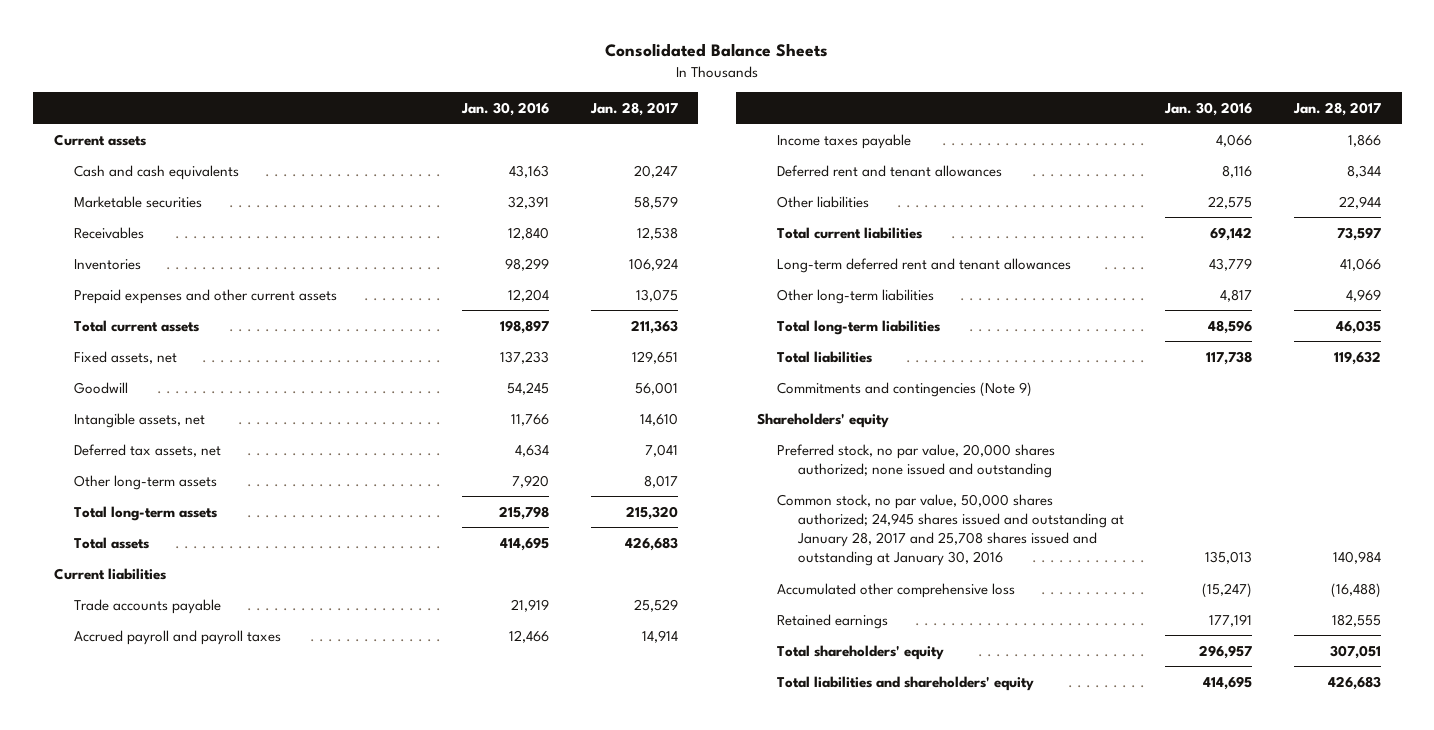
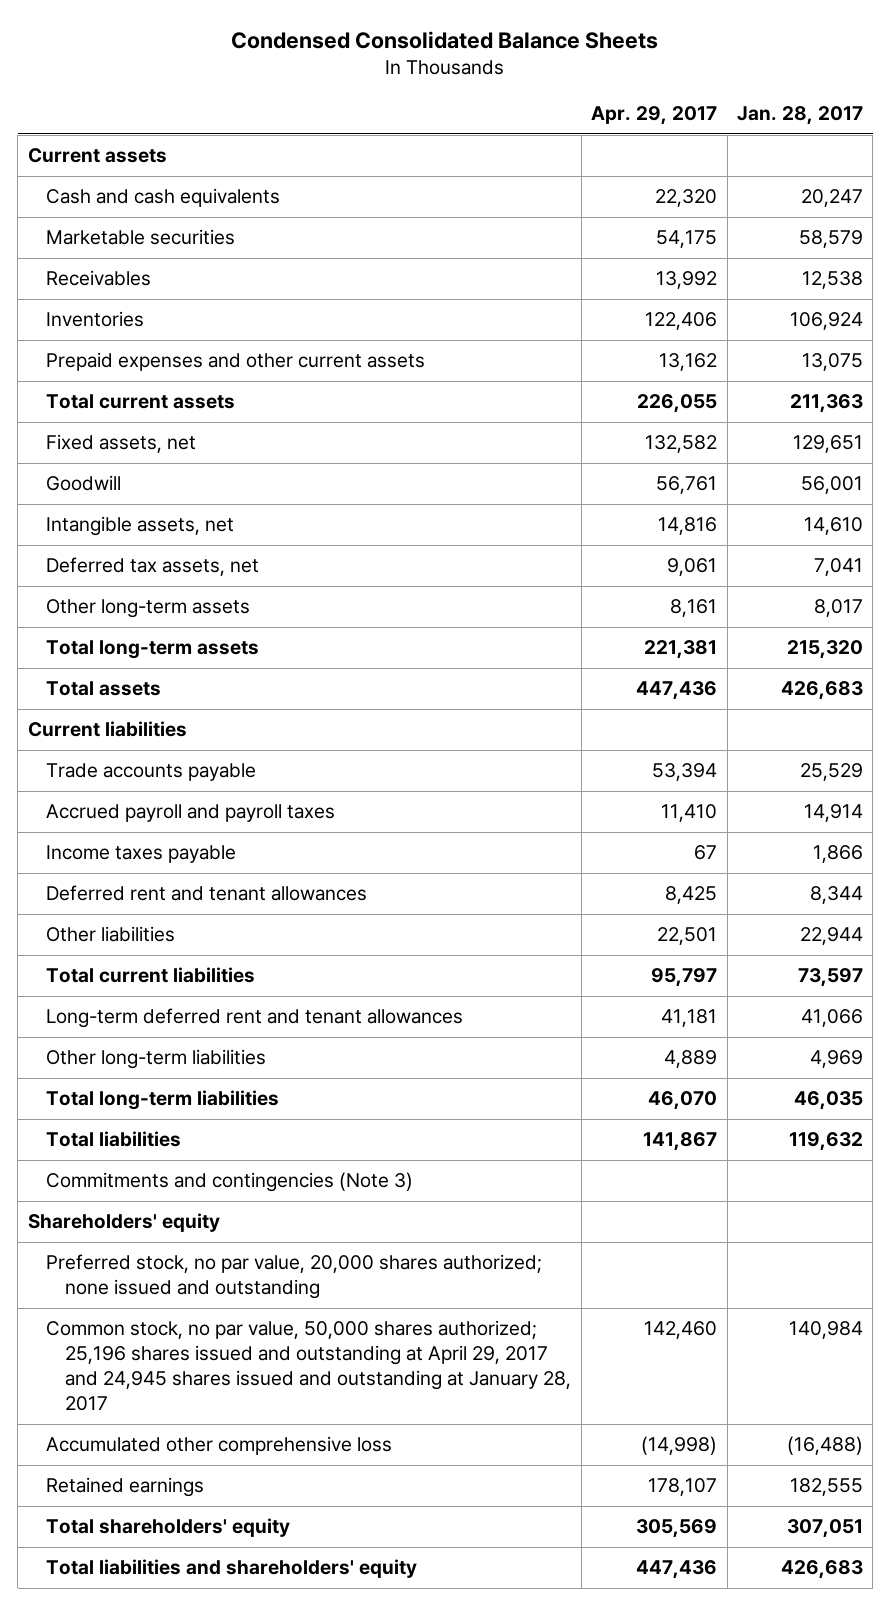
[605,43,829,58] Consolidated Balance Sheets -> [231,30,659,49] Condensed Consolidated Balance Sheets
[461,101,550,116] Jan. 30, 2016 -> none
none -> [591,106,718,126] Apr. 29, 2017
[777,381,1033,397] Commitments and contingencies (Note 9) -> [46,1172,414,1193] Commitments and contingencies (Note 3)
[777,493,1124,567] Common stock, no par value, 50,000 shares authorized; 24,945 shares issued and outstanding at January 28, 2017 and 25,708 shares issued and outstanding at January 30, 2016 -> [46,1320,572,1412] Common stock, no par value, 50,000 shares authorized; 25,196 shares issued and outstanding at April 29, 2017 and 24,945 shares issued and outstanding at January 28, 2017

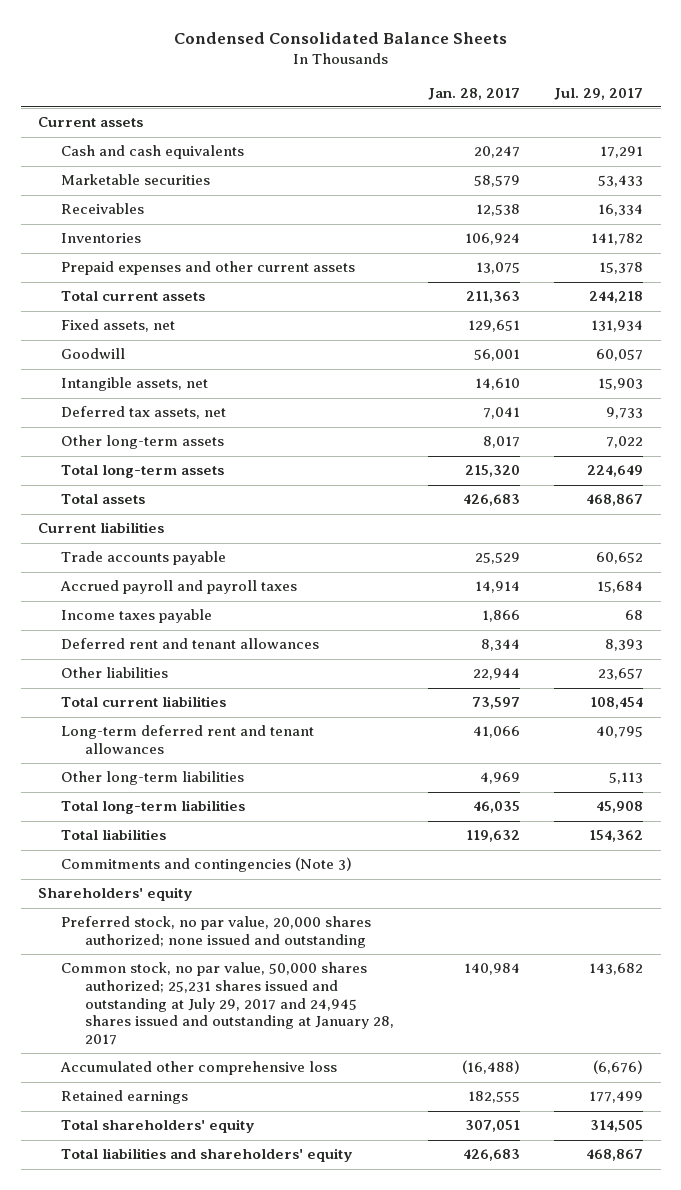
[591,106,718,126] Apr. 29, 2017 -> none
none -> [554,87,644,100] Jul. 29, 2017
[46,1320,572,1412] Common stock, no par value, 50,000 shares authorized; 25,196 shares issued and outstanding at April 29, 2017 and 24,945 shares issued and outstanding at January 28, 2017 -> [61,962,394,1046] Common stock, no par value, 50,000 shares authorized; 25,231 shares issued and outstanding at July 29, 2017 and 24,945 shares issued and outstanding at January 28, 2017

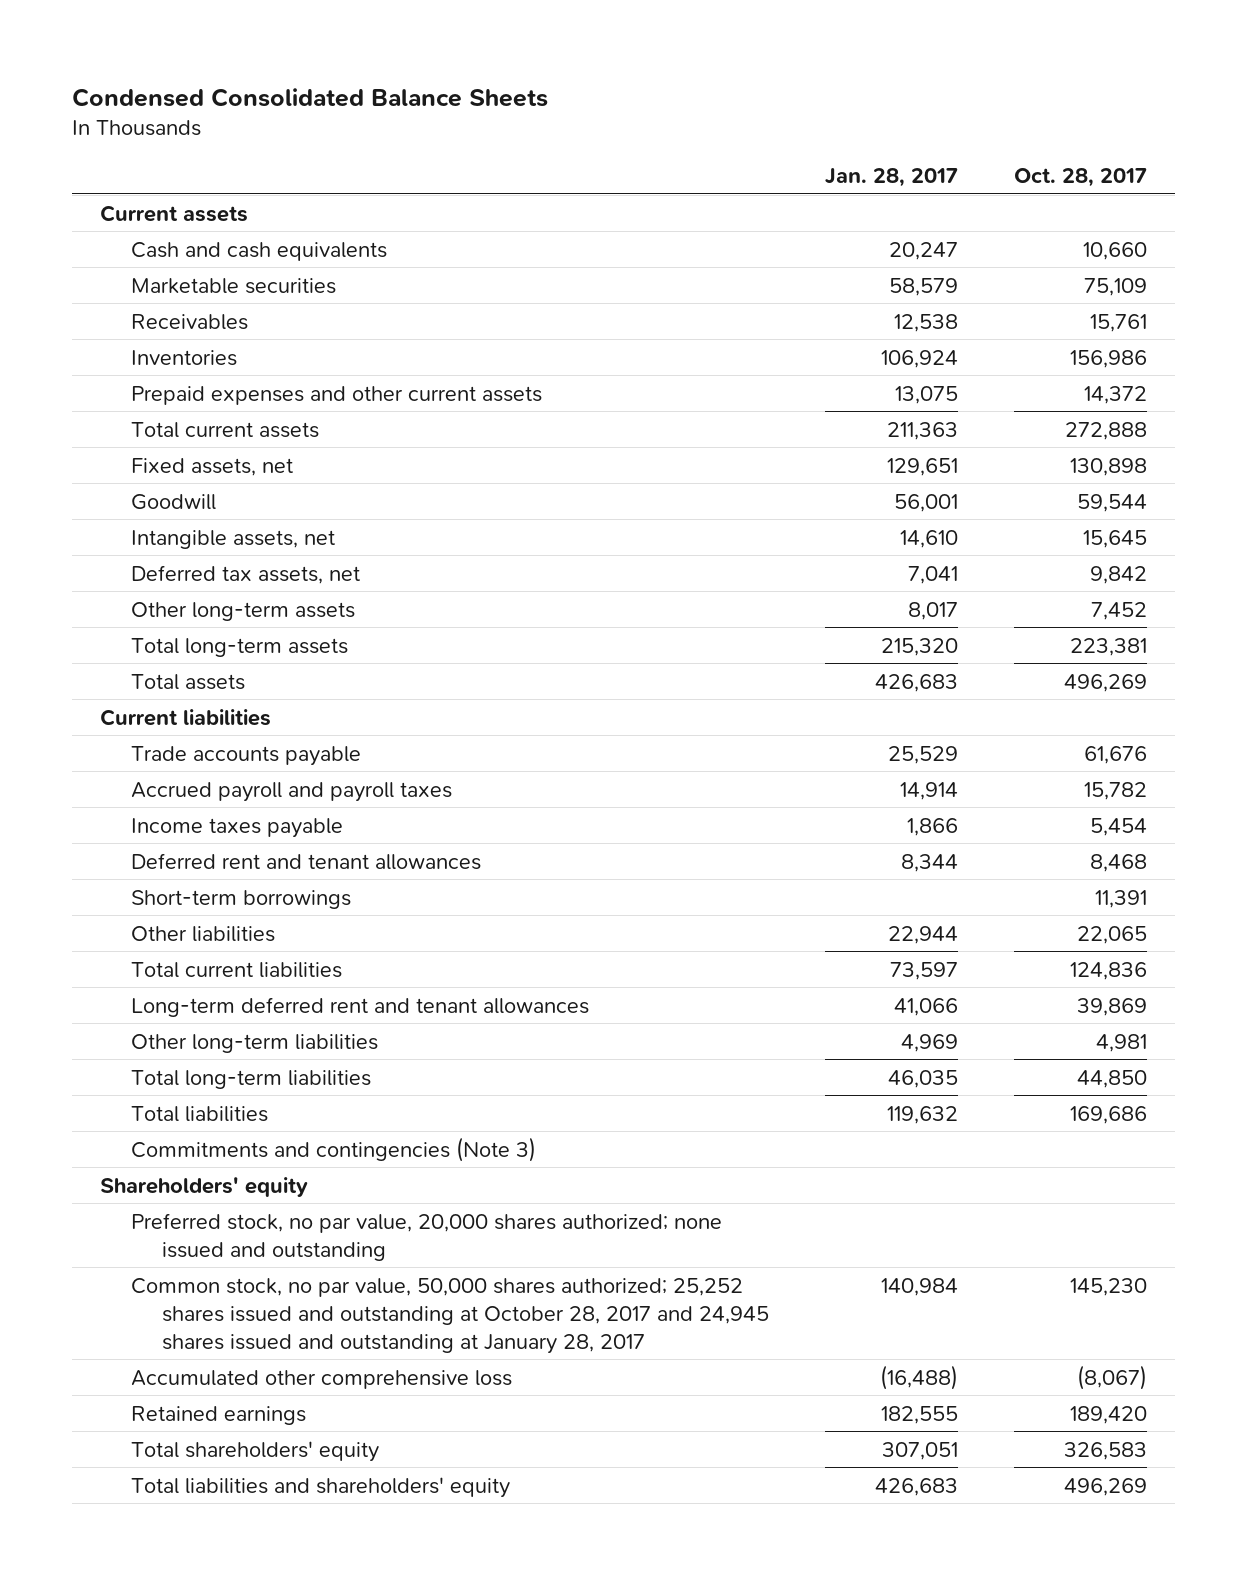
[554,87,644,100] Jul. 29, 2017 -> none
none -> [1014,167,1148,187] Oct. 28, 2017
none -> [130,889,351,909] Short-term borrowings
[61,962,394,1046] Common stock, no par value, 50,000 shares authorized; 25,231 shares issued and outstanding at July 29, 2017 and 24,945 shares issued and outstanding at January 28, 2017 -> [130,1277,769,1354] Common stock, no par value, 50,000 shares authorized; 25,252 shares issued and outstanding at October 28, 2017 and 24,945 shares issued and outstanding at January 28, 2017

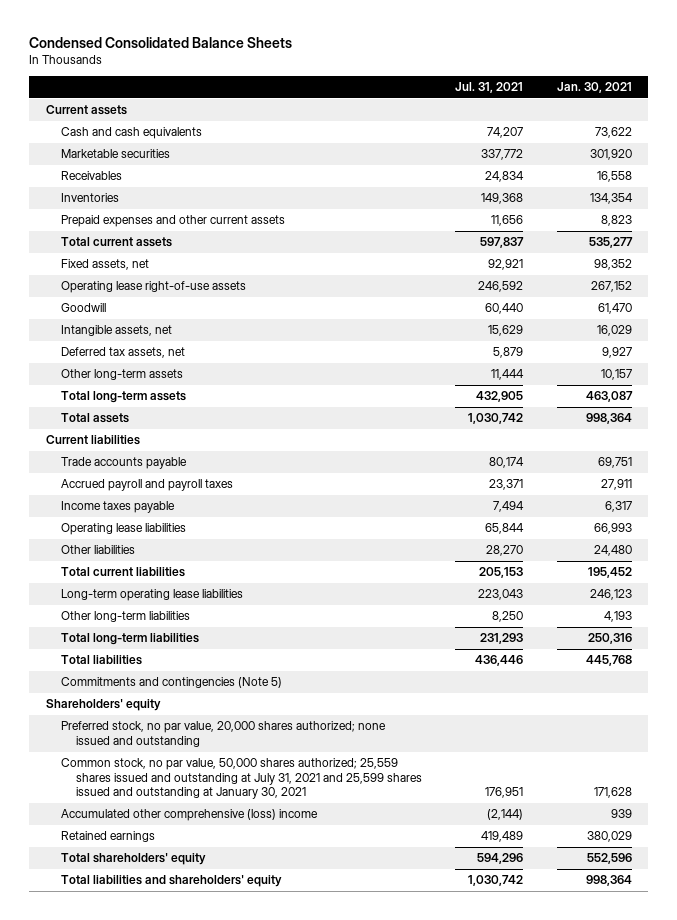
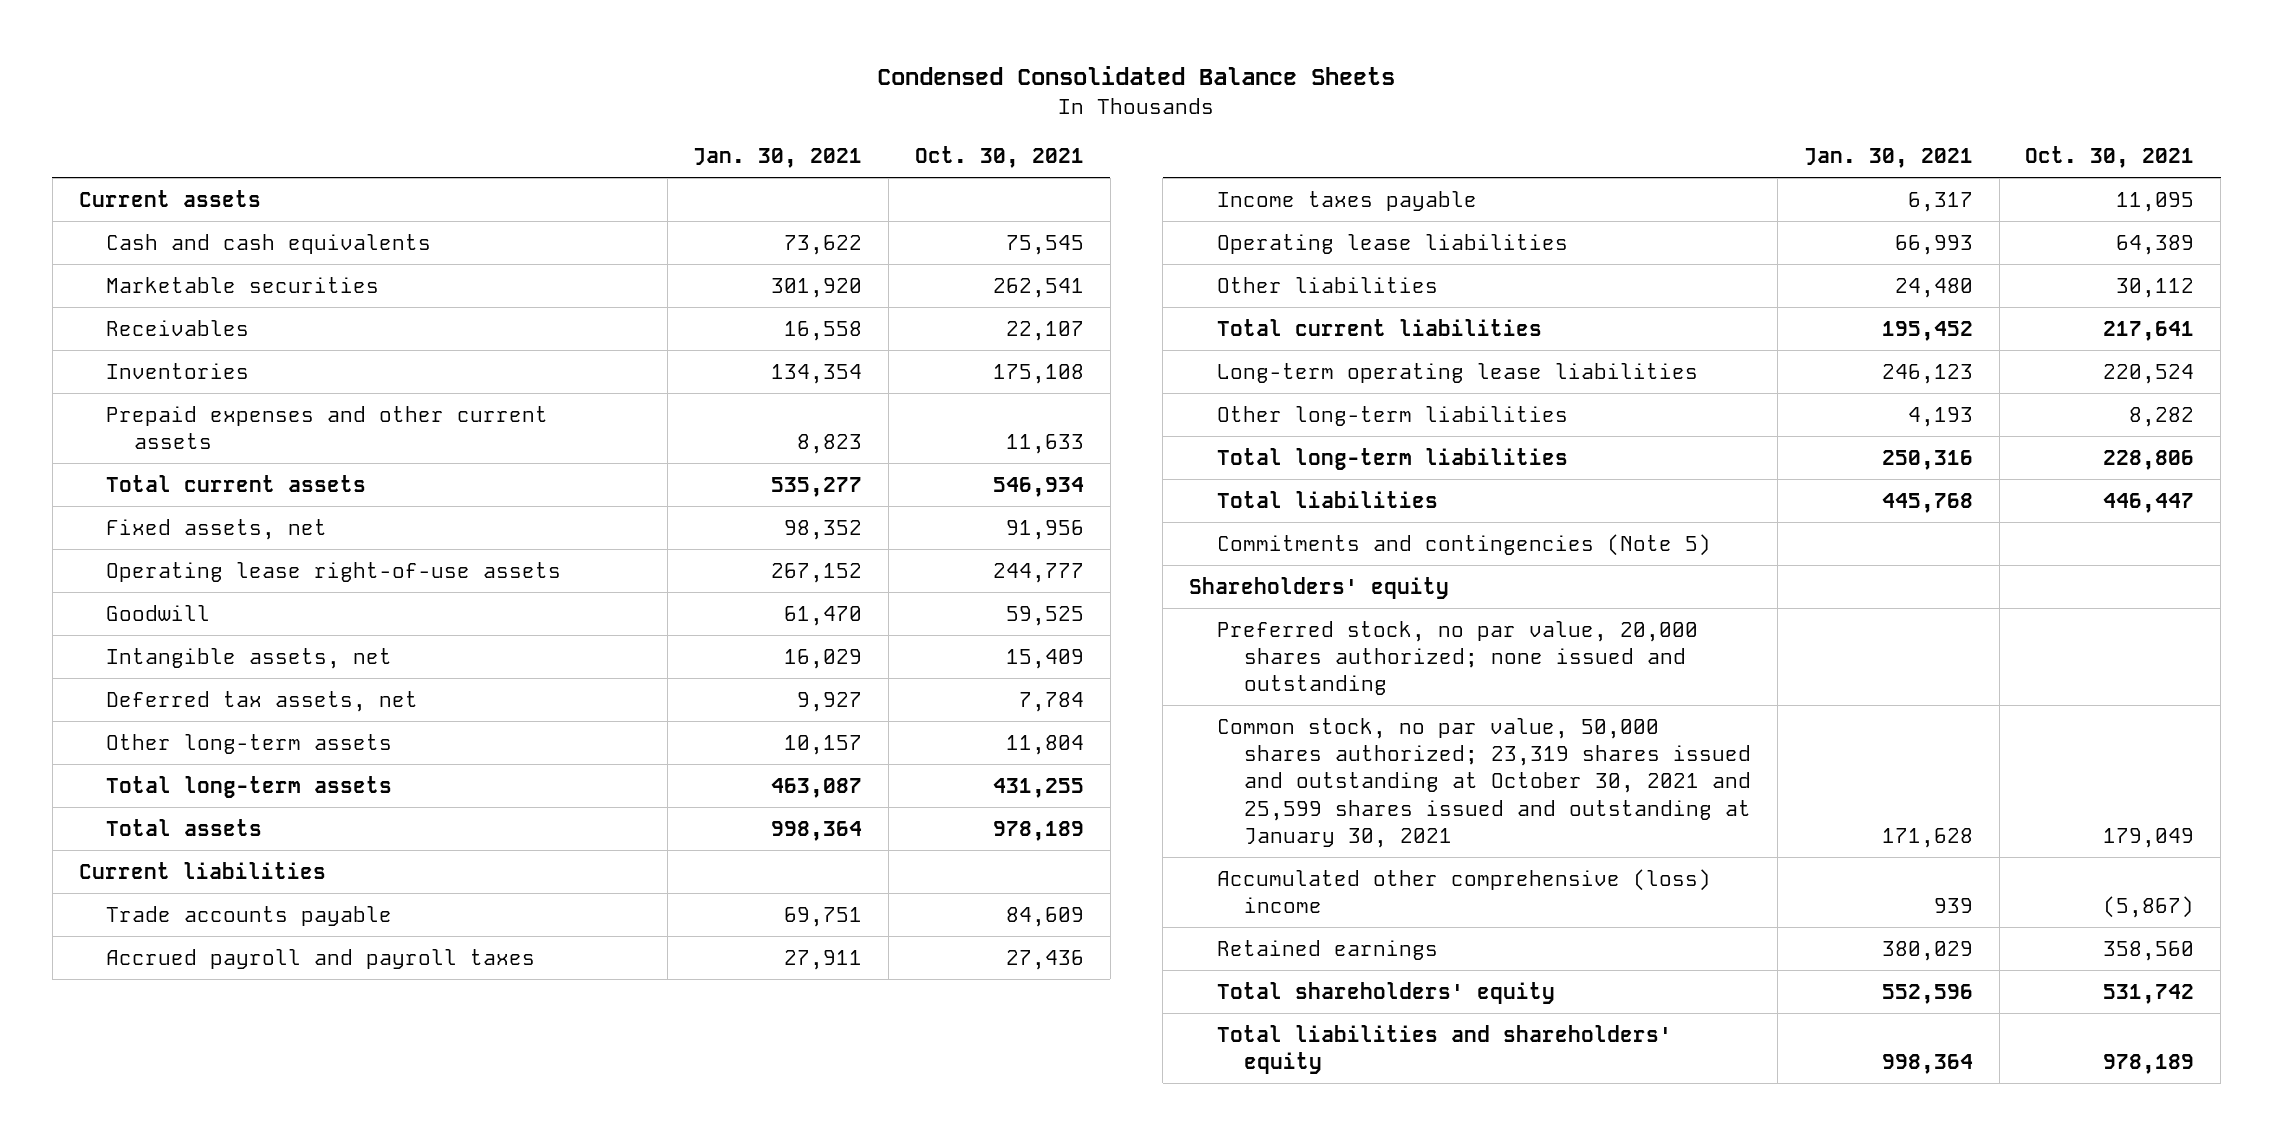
[455,82,524,94] Jul. 31, 2021 -> none
none -> [914,146,1084,169] Oct. 30, 2021
[60,758,422,800] Common stock, no par value, 50,000 shares authorized; 25,559 shares issued and outstanding at July 31, 2021 and 25,599 shares issued and outstanding at January 30, 2021 -> [1216,717,1752,849] Common stock, no par value, 50,000 shares authorized; 23,319 shares issued and outstanding at October 30, 2021 and 25,599 shares issued and outstanding at January 30, 2021

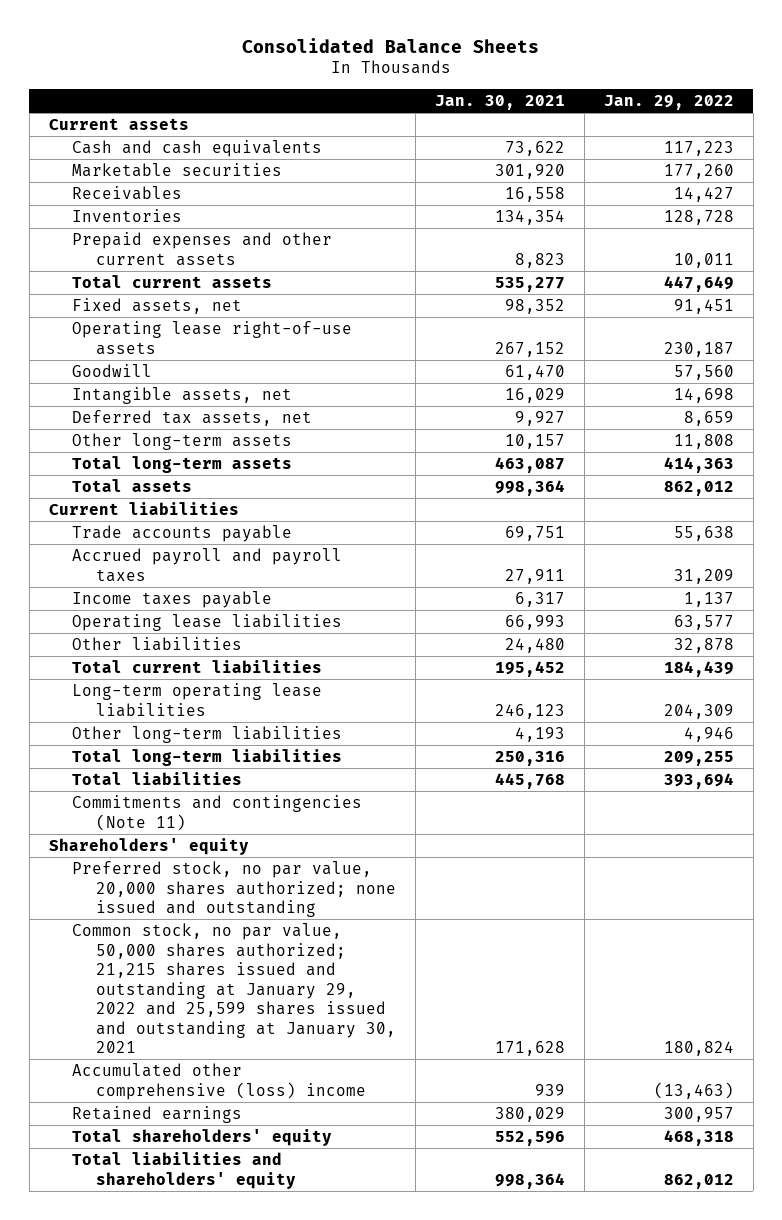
[877,66,1396,86] Condensed Consolidated Balance Sheets -> [242,37,540,53] Consolidated Balance Sheets
[914,146,1084,169] Oct. 30, 2021 -> none
none -> [603,94,734,110] Jan. 29, 2022
[1216,533,1711,556] Commitments and contingencies (Note 5) -> [72,795,363,831] Commitments and contingencies (Note 11)
[1216,717,1752,849] Common stock, no par value, 50,000 shares authorized; 23,319 shares issued and outstanding at October 30, 2021 and 25,599 shares issued and outstanding at January 30, 2021 -> [72,923,396,1053] Common stock, no par value, 50,000 shares authorized; 21,215 shares issued and outstanding at January 29, 2022 and 25,599 shares issued and outstanding at January 30, 2021

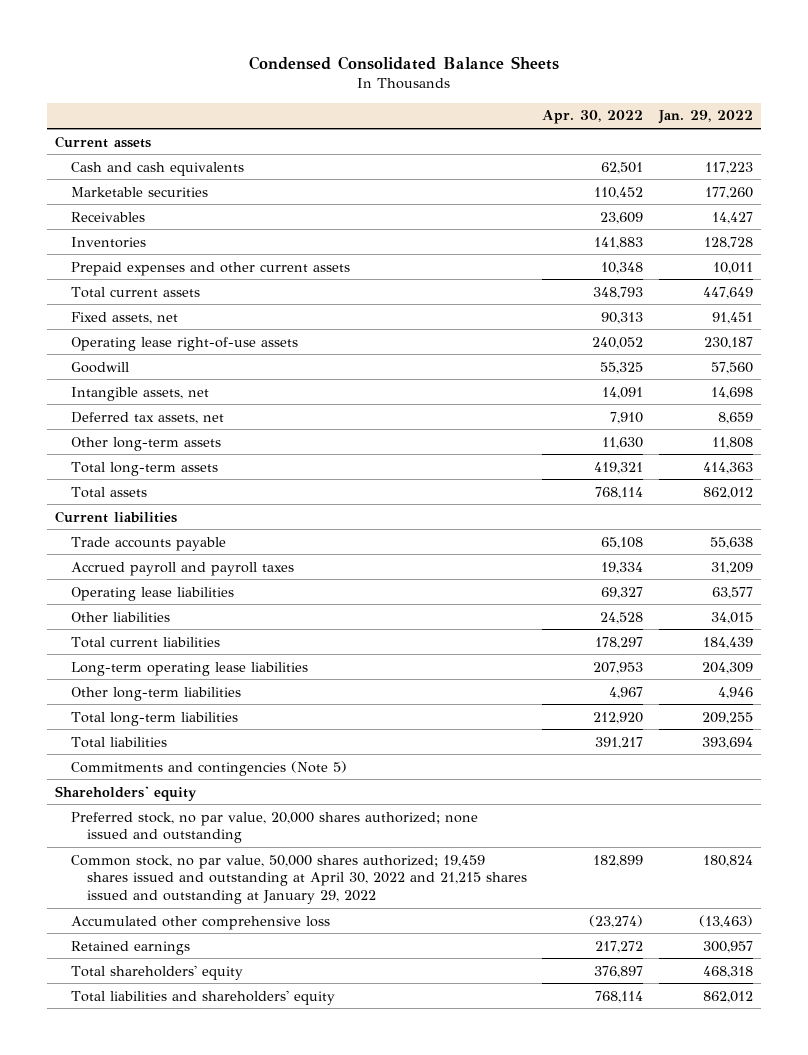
[242,37,540,53] Consolidated Balance Sheets -> [248,56,559,71] Condensed Consolidated Balance Sheets
[434,94,565,110] Jan. 30, 2021 -> none
none -> [542,110,644,125] Apr. 30, 2022
[72,591,273,609] Income taxes payable -> none
[673,638,734,654] 32,878 -> [710,611,753,624] 34,015
[72,795,363,831] Commitments and contingencies (Note 11) -> [70,760,347,776] Commitments and contingencies (Note 5)
[72,923,396,1053] Common stock, no par value, 50,000 shares authorized; 21,215 shares issued and outstanding at January 29, 2022 and 25,599 shares issued and outstanding at January 30, 2021 -> [70,854,527,904] Common stock, no par value, 50,000 shares authorized; 19,459 shares issued and outstanding at April 30, 2022 and 21,215 shares issued and outstanding at January 29, 2022
[72,1063,366,1100] Accumulated other comprehensive (loss) income -> [70,915,330,930] Accumulated other comprehensive loss

